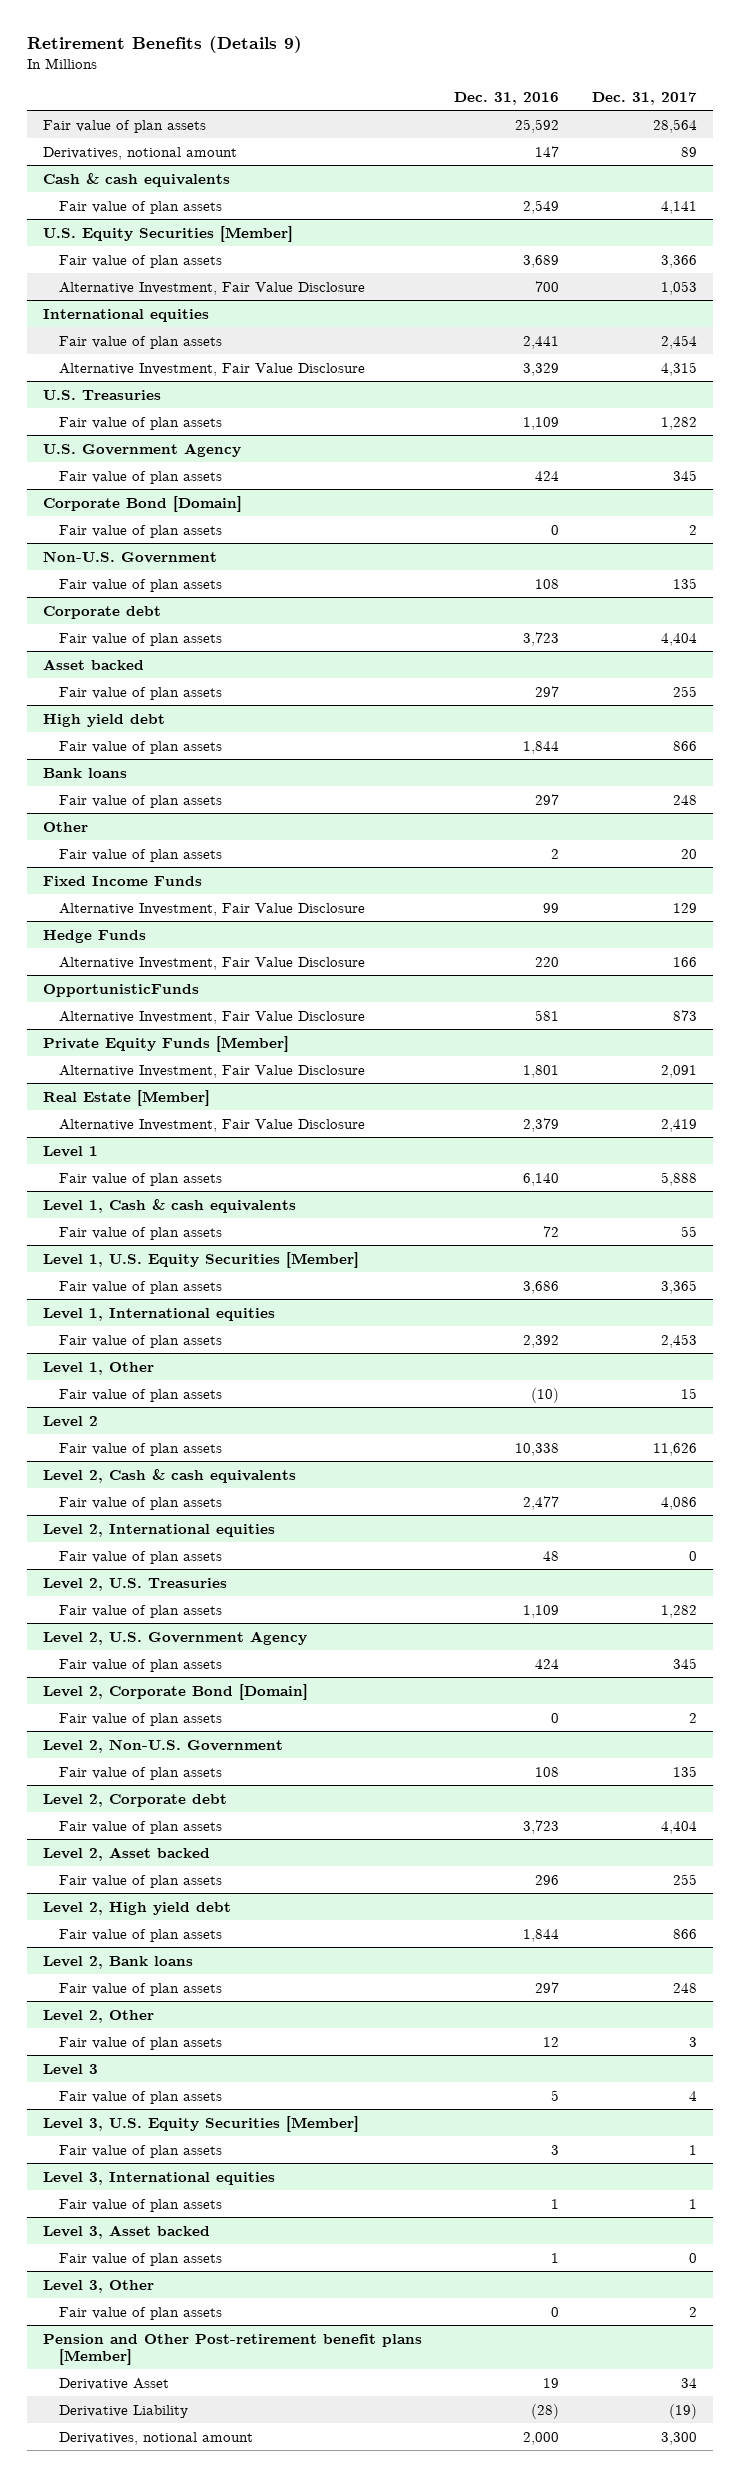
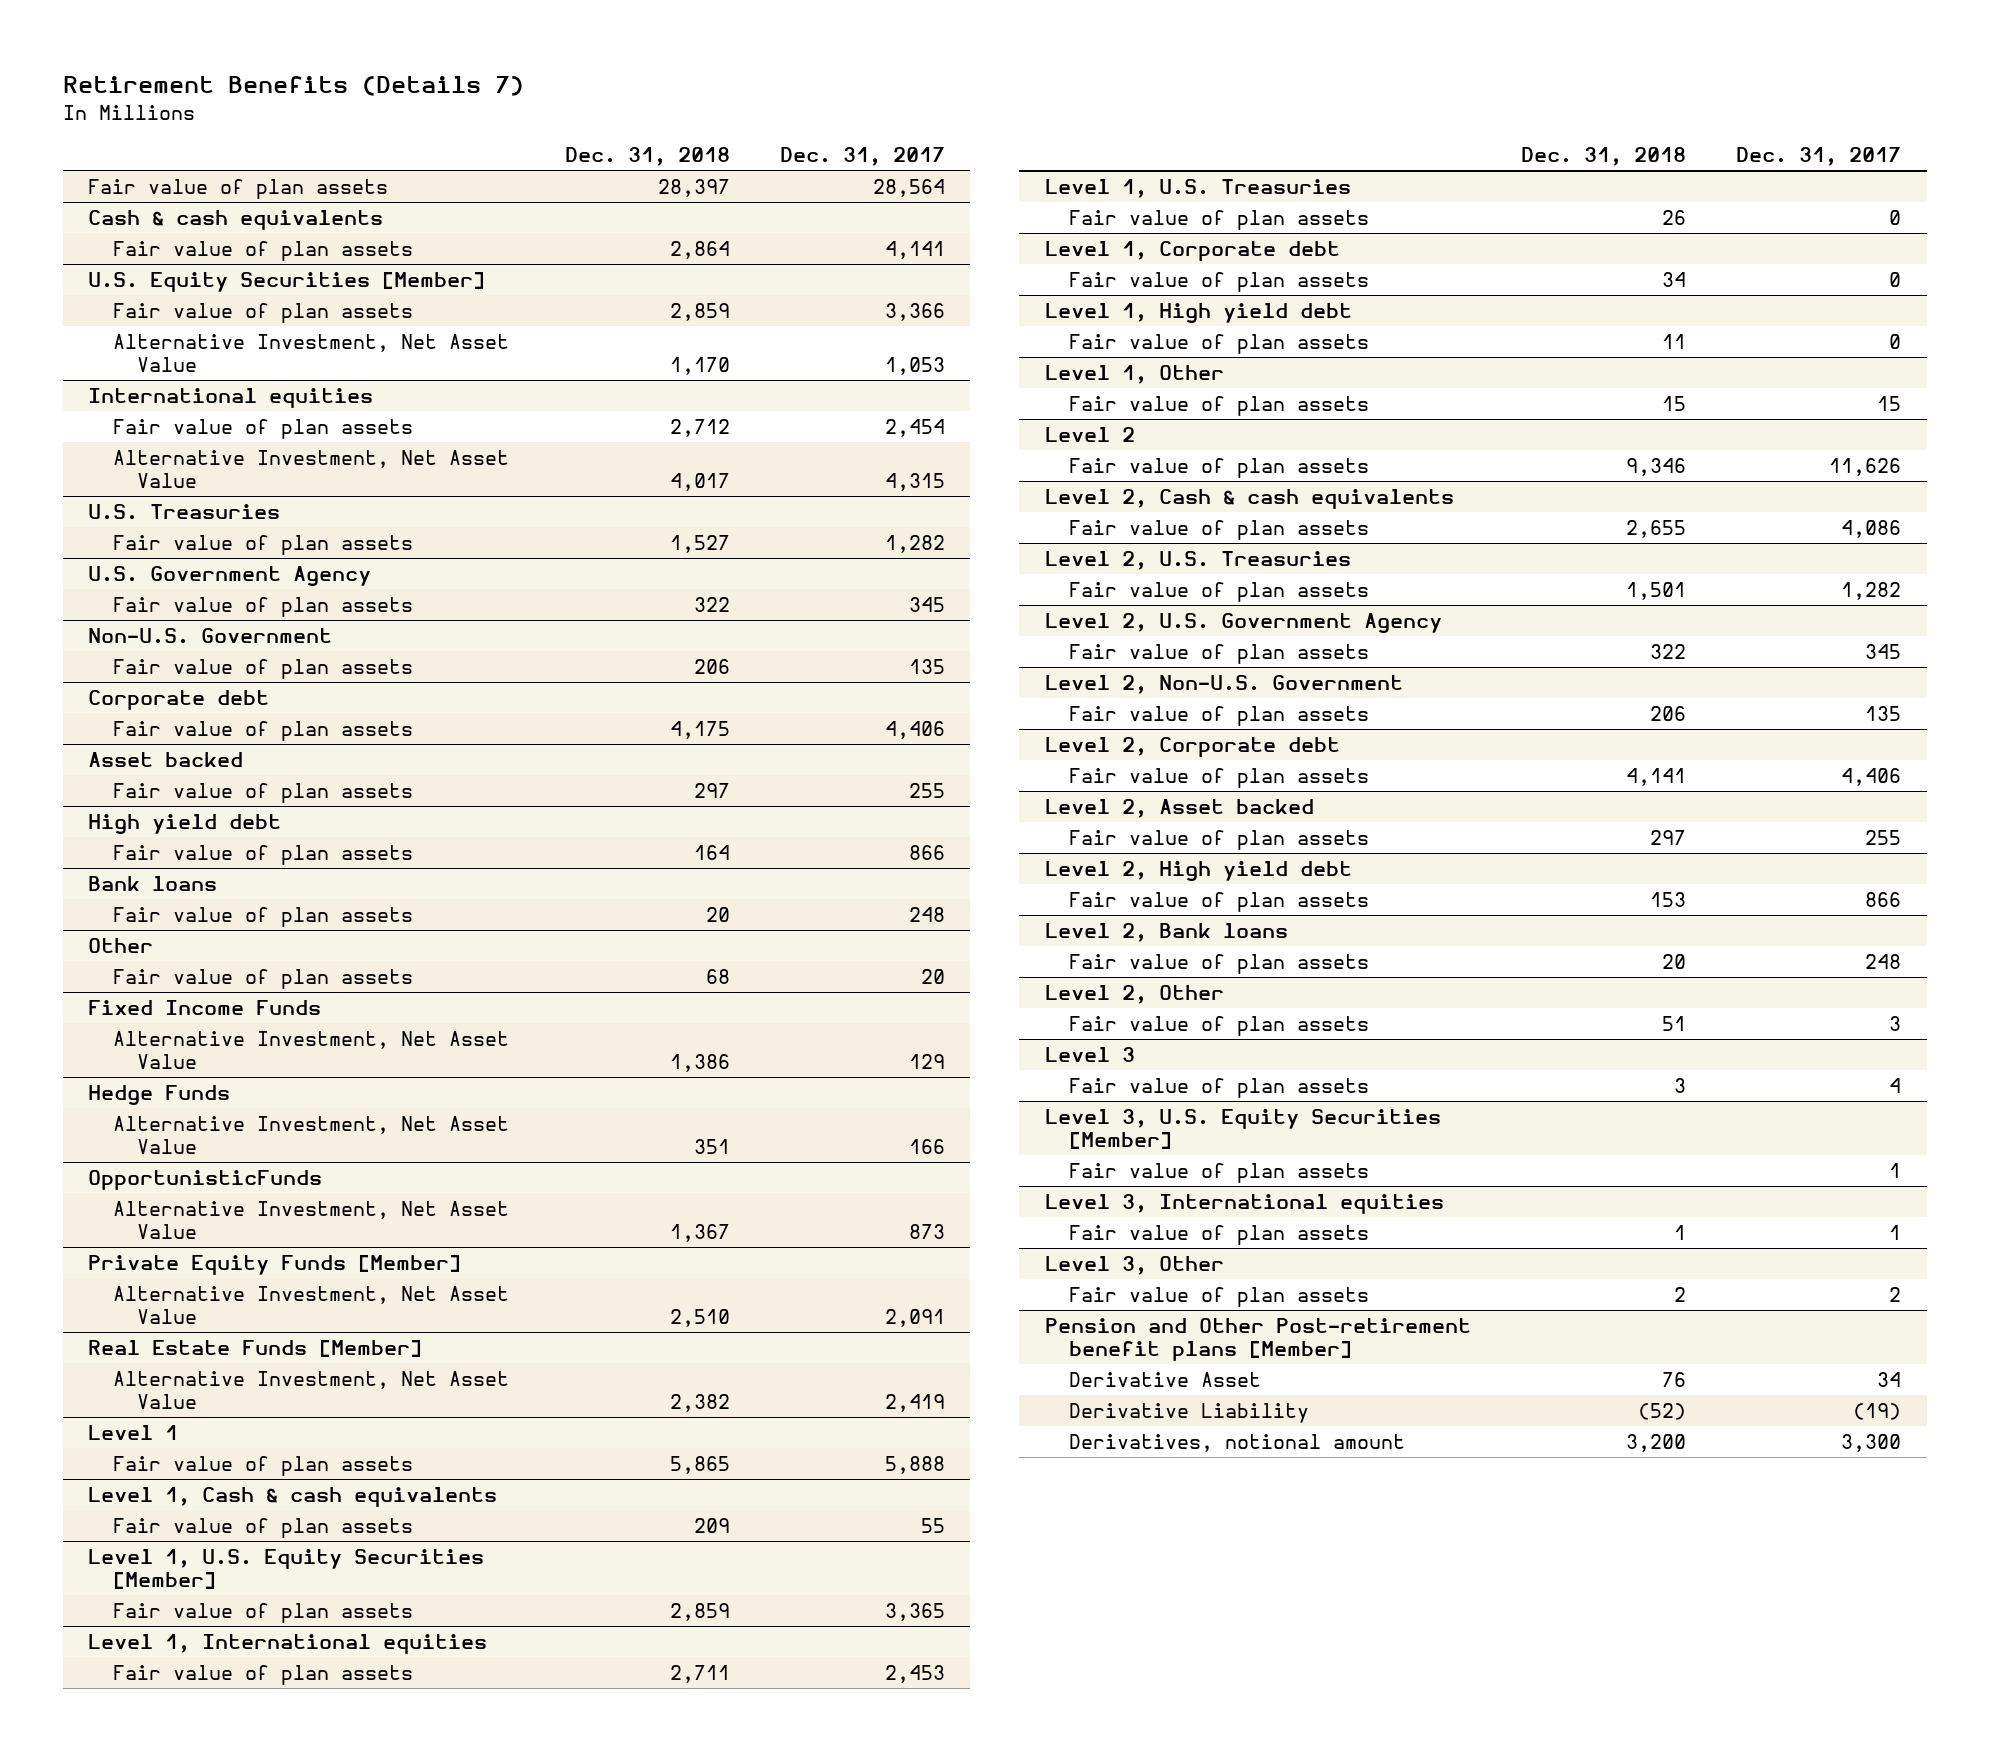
[26,36,302,54] Retirement Benefits (Details 9) -> [62,76,524,97] Retirement Benefits (Details 7)
[454,91,560,105] Dec. 31, 2016 -> none
none -> [564,147,730,167] Dec. 31, 2018
[42,146,237,160] Derivatives, notional amount -> none
[58,281,365,295] Alternative Investment, Fair Value Disclosure -> [112,333,509,373] Alternative Investment, Net Asset Value
[58,362,365,376] Alternative Investment, Fair Value Disclosure -> [112,449,509,489] Alternative Investment, Net Asset Value
[42,495,242,512] Corporate Bond [Domain] -> none
[58,524,222,538] Fair value of plan assets -> none
[660,632,697,646] 4,404 -> [884,720,945,739] 4,406
[58,902,365,916] Alternative Investment, Fair Value Disclosure -> [112,1030,509,1070] Alternative Investment, Net Asset Value
[58,956,365,970] Alternative Investment, Fair Value Disclosure -> [112,1115,509,1155] Alternative Investment, Net Asset Value
[58,1010,365,1024] Alternative Investment, Fair Value Disclosure -> [112,1200,509,1240] Alternative Investment, Net Asset Value
[58,1064,365,1078] Alternative Investment, Fair Value Disclosure -> [112,1285,509,1325] Alternative Investment, Net Asset Value
[42,1089,210,1106] Real Estate [Member] -> [88,1339,423,1357] Real Estate Funds [Member]
[58,1118,365,1132] Alternative Investment, Fair Value Disclosure -> [112,1370,509,1410] Alternative Investment, Net Asset Value
none -> [1044,178,1351,198] Level 1, U.S. Treasuries
none -> [1069,209,1370,230] Fair value of plan assets
none -> [1044,240,1340,261] Level 1, Corporate debt
none -> [1069,271,1370,292] Fair value of plan assets
none -> [1044,302,1352,323] Level 1, High yield debt
none -> [1069,333,1370,354] Fair value of plan assets
[42,1523,275,1537] Level 2, International equities -> none
[58,1550,222,1564] Fair value of plan assets -> none
[42,1683,308,1700] Level 2, Corporate Bond [Domain] -> none
[58,1712,222,1726] Fair value of plan assets -> none
[660,1820,697,1834] 4,404 -> [1841,767,1902,786] 4,406
[42,2224,210,2239] Level 3, Asset backed -> none
[58,2252,222,2266] Fair value of plan assets -> none

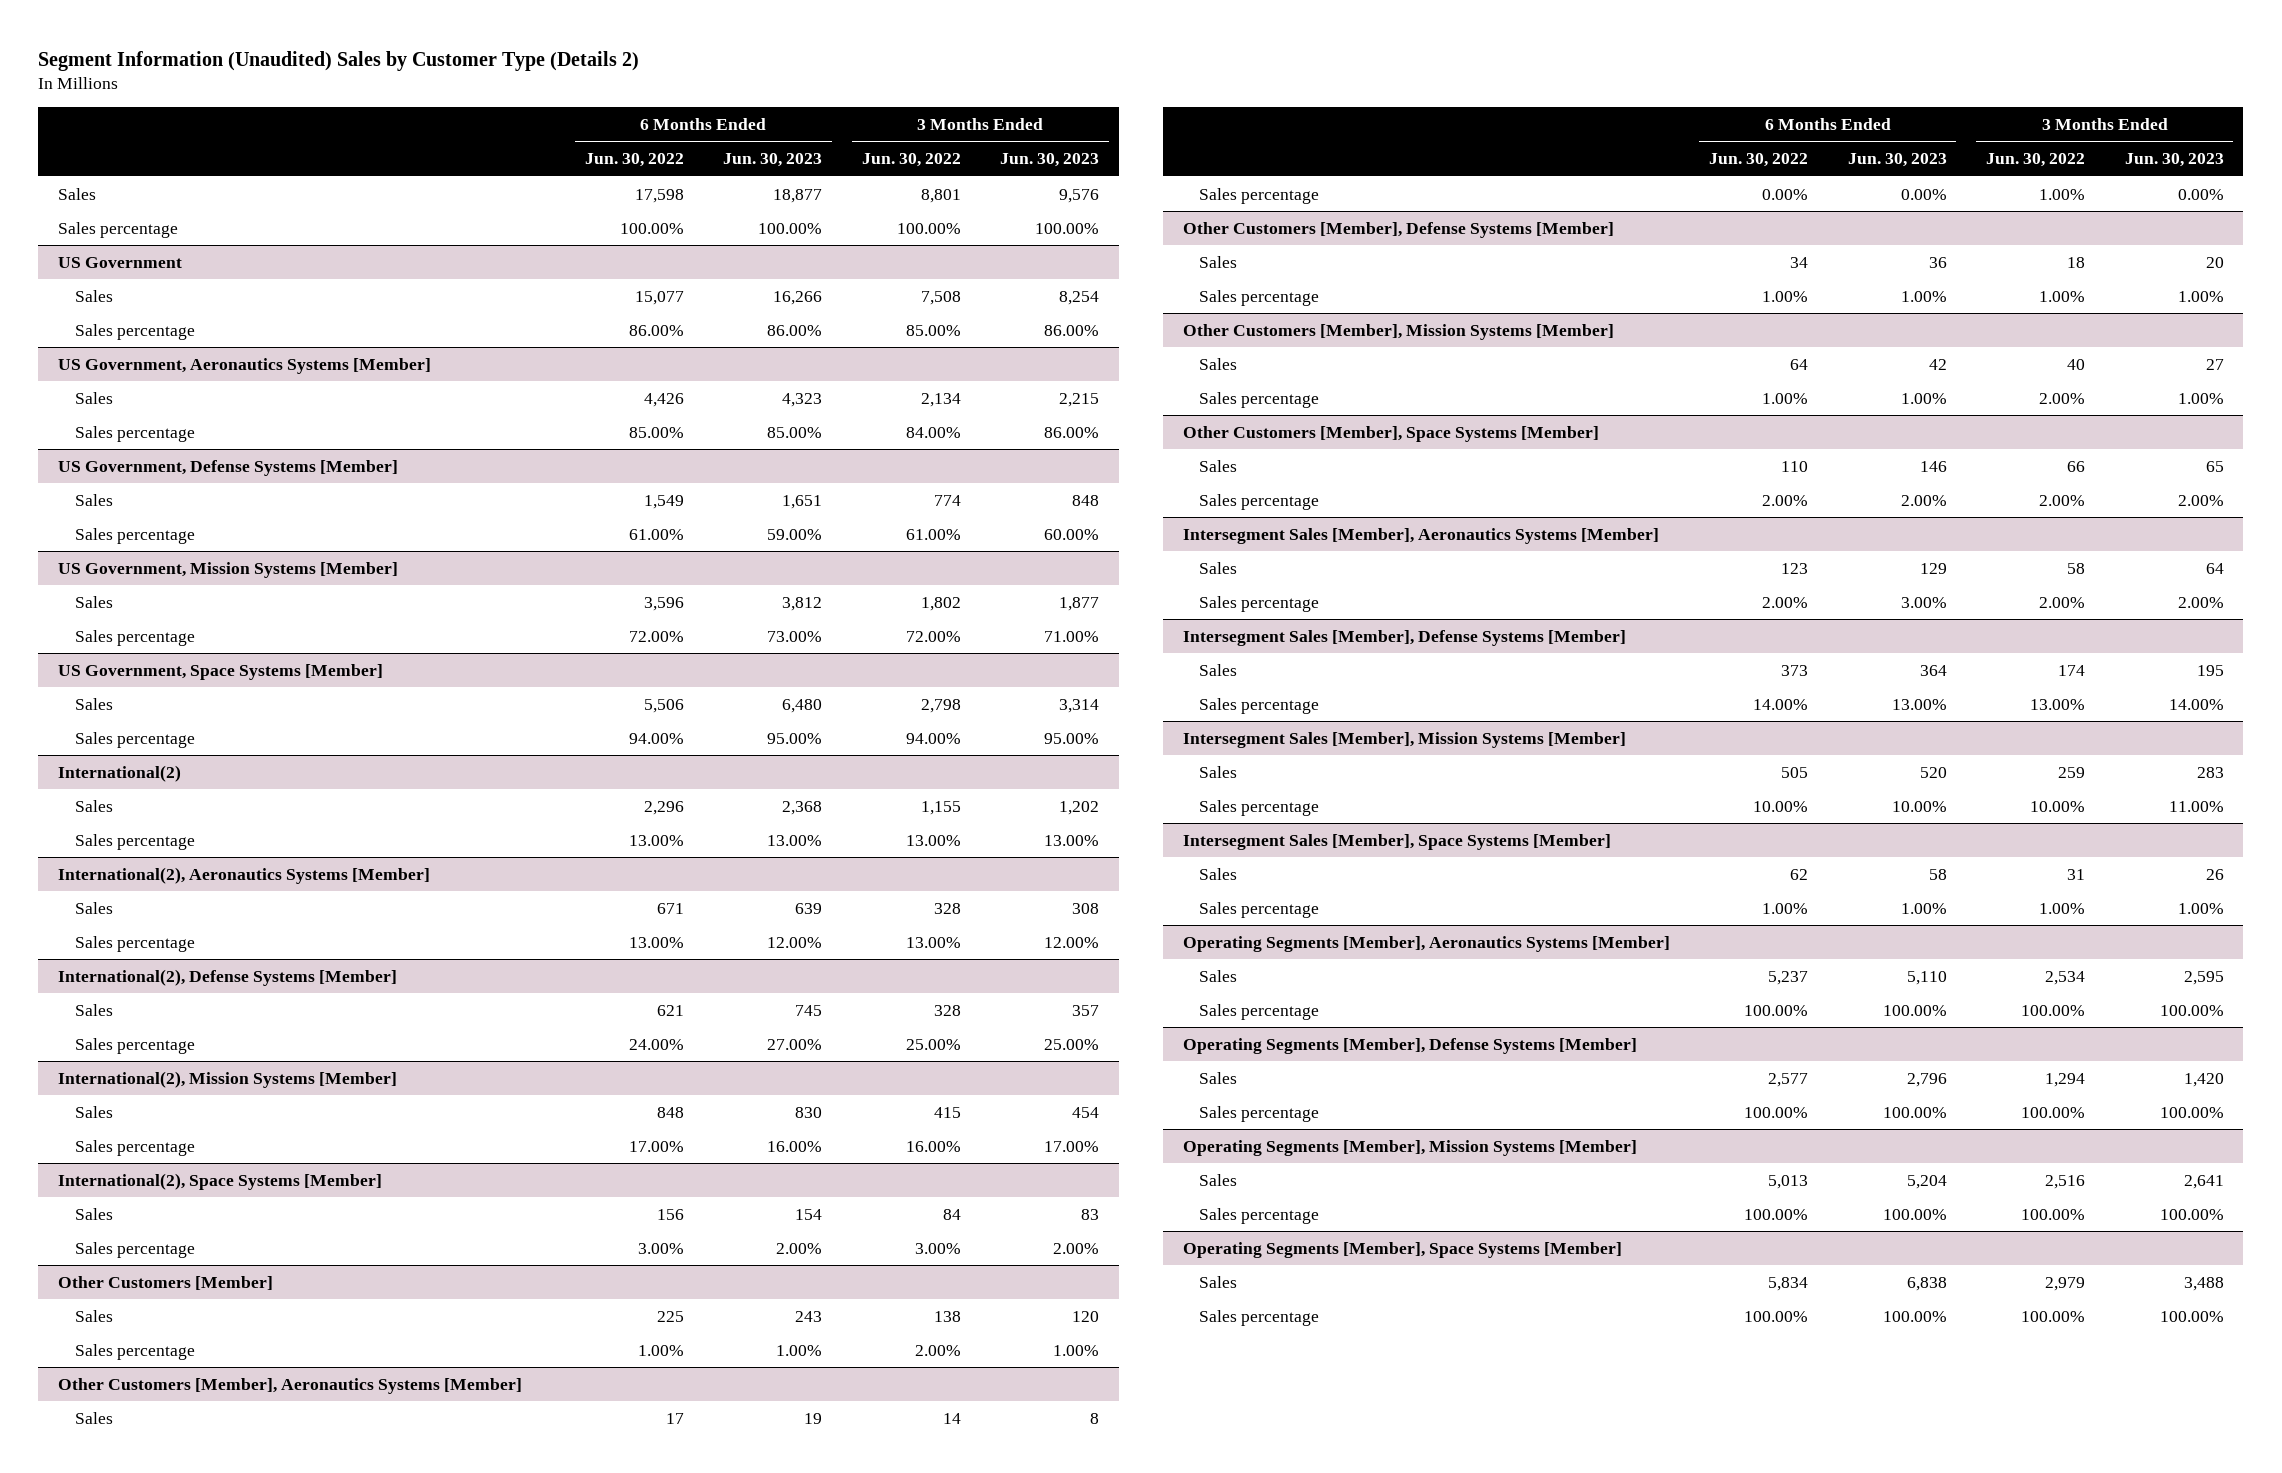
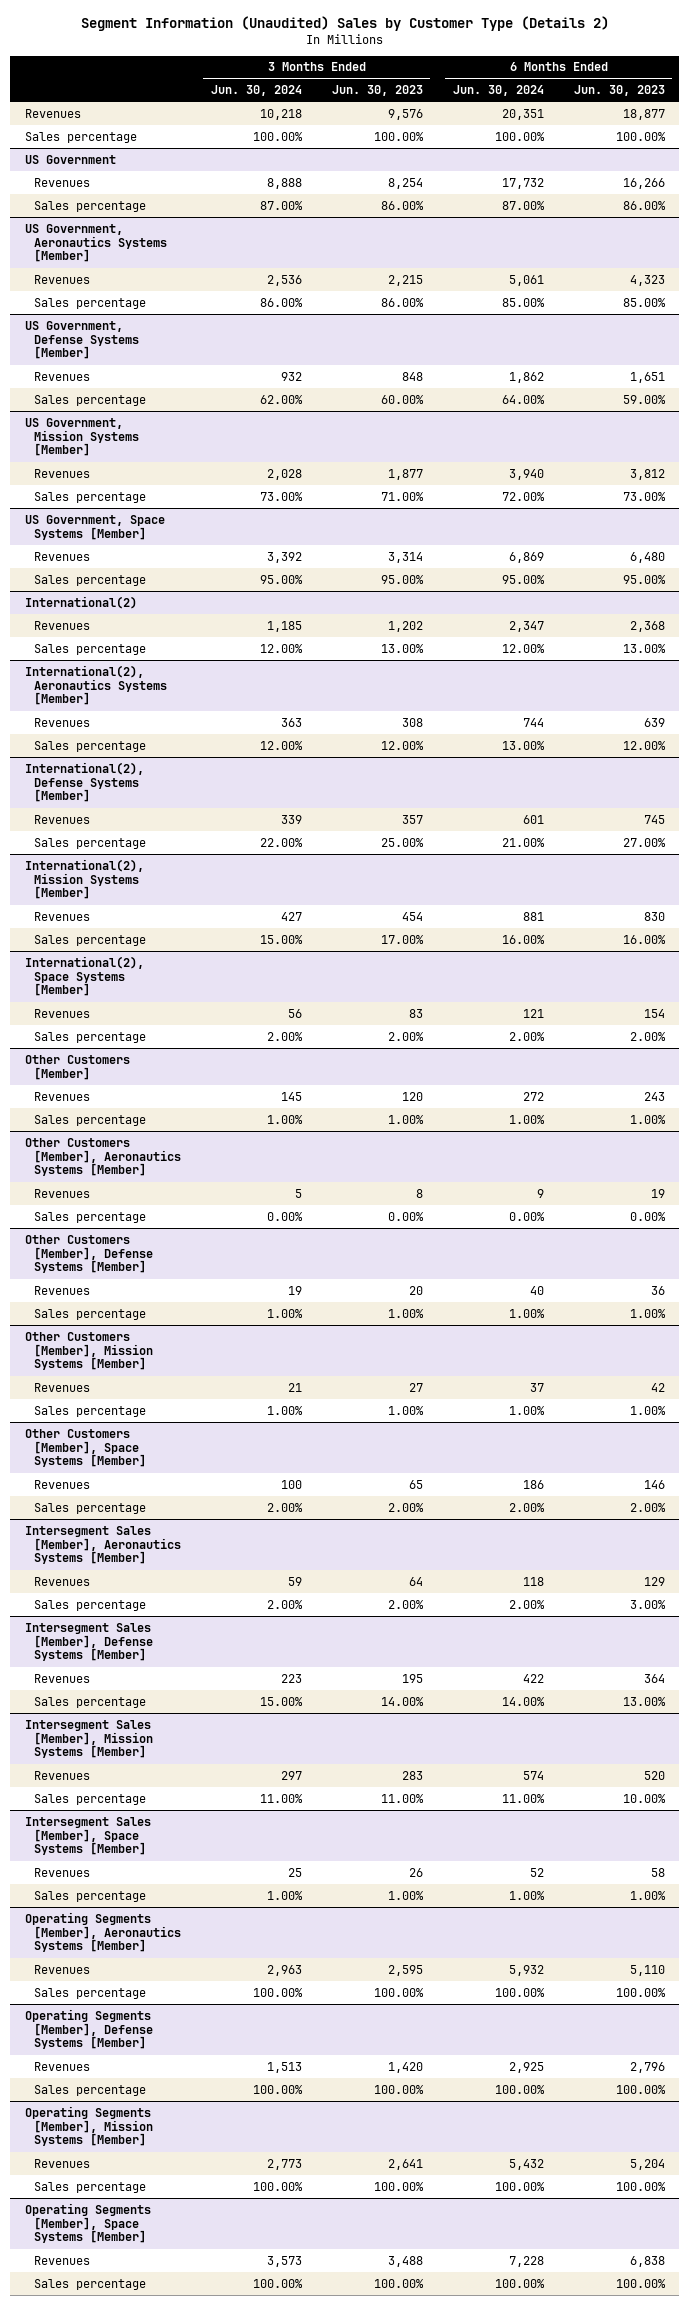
[584,153,684,168] Jun. 30, 2022 -> none
[861,153,961,168] Jun. 30, 2022 -> none
none -> [210,85,302,97] Jun. 30, 2024
none -> [452,85,544,97] Jun. 30, 2024
[58,187,97,200] Sales -> [25,108,82,118] Revenues
[74,289,113,302] Sales -> [33,177,90,187] Revenues
[74,391,113,404] Sales -> [33,274,90,284] Revenues
[74,493,113,506] Sales -> [33,371,90,381] Revenues
[74,595,113,608] Sales -> [33,468,90,478] Revenues
[74,697,113,710] Sales -> [33,551,90,561] Revenues
[74,799,113,812] Sales -> [33,620,90,630] Revenues
[74,901,113,914] Sales -> [33,717,90,727] Revenues
[74,1003,113,1016] Sales -> [33,814,90,824] Revenues
[74,1105,113,1118] Sales -> [33,911,90,921] Revenues
[74,1207,113,1220] Sales -> [33,1008,90,1018] Revenues
[74,1309,113,1322] Sales -> [33,1091,90,1101] Revenues
[74,1411,113,1424] Sales -> [33,1188,90,1198] Revenues
[1199,255,1238,268] Sales -> [33,1285,90,1295] Revenues
[1199,357,1238,370] Sales -> [33,1382,90,1392] Revenues
[1199,459,1238,472] Sales -> [33,1479,90,1489] Revenues
[1199,561,1238,574] Sales -> [33,1576,90,1586] Revenues
[1199,663,1238,676] Sales -> [33,1673,90,1683] Revenues
[1199,765,1238,778] Sales -> [33,1770,90,1780] Revenues
[1199,867,1238,880] Sales -> [33,1867,90,1877] Revenues
[1199,969,1238,982] Sales -> [33,1964,90,1974] Revenues
[1199,1071,1238,1084] Sales -> [33,2061,90,2071] Revenues
[1199,1173,1238,1186] Sales -> [33,2158,90,2168] Revenues
[1199,1275,1238,1288] Sales -> [33,2255,90,2265] Revenues

